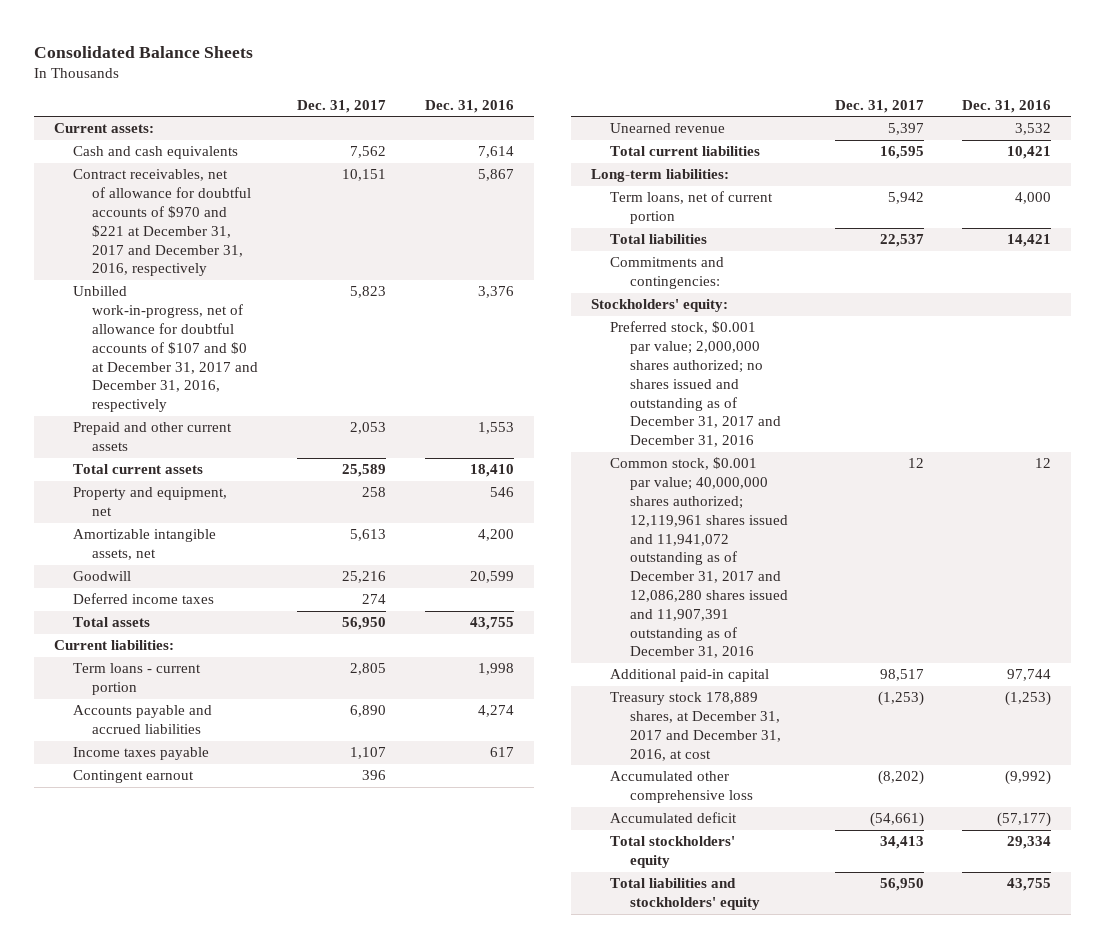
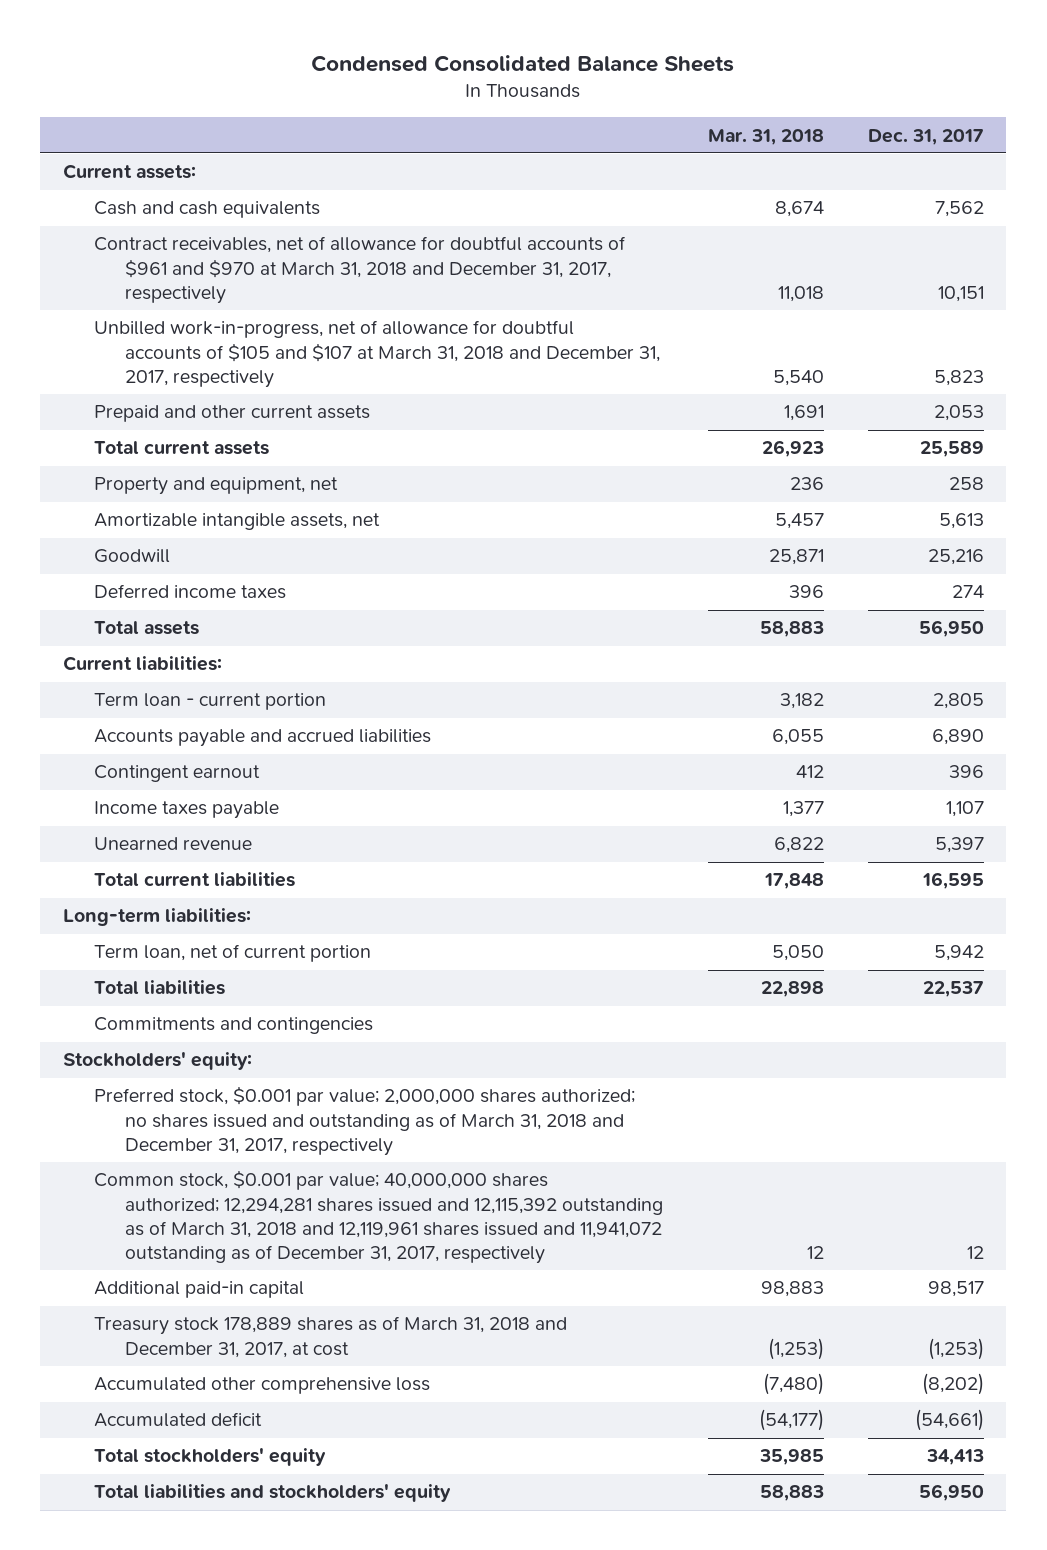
[34,45,254,58] Consolidated Balance Sheets -> [311,54,735,72] Condensed Consolidated Balance Sheets
[425,99,515,113] Dec. 31, 2016 -> none
none -> [707,128,824,145] Mar. 31, 2018
[73,169,252,277] Contract receivables, net of allowance for doubtful accounts of $970 and $221 at December 31, 2017 and December 31, 2016, respectively -> [93,236,626,304] Contract receivables, net of allowance for doubtful accounts of $961 and $970 at March 31, 2018 and December 31, 2017, respectively
[73,286,259,413] Unbilled work-in-progress, net of allowance for doubtful accounts of $107 and $0 at December 31, 2017 and December 31, 2016, respectively -> [93,320,661,388] Unbilled work-in-progress, net of allowance for doubtful accounts of $105 and $107 at March 31, 2018 and December 31, 2017, respectively
[73,663,202,696] Term loans - current portion -> [93,693,326,711] Term loan - current portion
[73,747,210,761] Income taxes payable -> [93,801,279,820] Income taxes payable
[610,191,774,225] Term loans, net of current portion -> [93,944,371,963] Term loan, net of current portion
[610,257,725,290] Commitments and contingencies: -> [93,1017,373,1035] Commitments and contingencies
[610,321,781,448] Preferred stock, $0.001 par value; 2,000,000 shares authorized; no shares issued and outstanding as of December 31, 2017 and December 31, 2016 -> [93,1086,635,1156] Preferred stock, $0.001 par value; 2,000,000 shares authorized; no shares issued and outstanding as of March 31, 2018 and December 31, 2017, respectively
[610,457,788,659] Common stock, $0.001 par value; 40,000,000 shares authorized; 12,119,961 shares issued and 11,941,072 outstanding as of December 31, 2017 and 12,086,280 shares issued and 11,907,391 outstanding as of December 31, 2016 -> [93,1170,664,1264] Common stock, $0.001 par value; 40,000,000 shares authorized; 12,294,281 shares issued and 12,115,392 outstanding as of March 31, 2018 and 12,119,961 shares issued and 11,941,072 outstanding as of December 31, 2017, respectively
[610,692,781,761] Treasury stock 178,889 shares, at December 31, 2017 and December 31, 2016, at cost -> [93,1316,567,1358] Treasury stock 178,889 shares as of March 31, 2018 and December 31, 2017, at cost

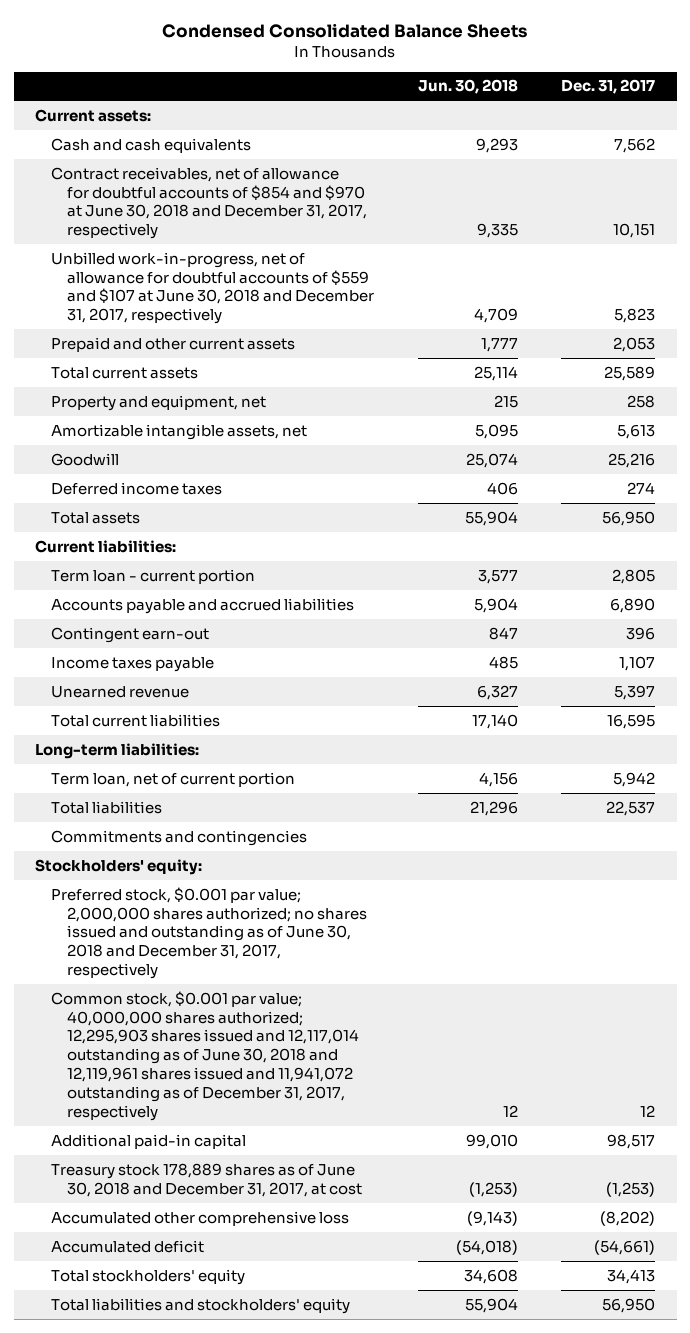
[707,128,824,145] Mar. 31, 2018 -> none
none -> [417,79,518,95] Jun. 30, 2018
[93,236,626,304] Contract receivables, net of allowance for doubtful accounts of $961 and $970 at March 31, 2018 and December 31, 2017, respectively -> [51,166,368,240] Contract receivables, net of allowance for doubtful accounts of $854 and $970 at June 30, 2018 and December 31, 2017, respectively
[93,320,661,388] Unbilled work-in-progress, net of allowance for doubtful accounts of $105 and $107 at March 31, 2018 and December 31, 2017, respectively -> [51,251,375,325] Unbilled work-in-progress, net of allowance for doubtful accounts of $559 and $107 at June 30, 2018 and December 31, 2017, respectively
[93,765,260,783] Contingent earnout -> [51,626,210,643] Contingent earn-out
[93,1086,635,1156] Preferred stock, $0.001 par value; 2,000,000 shares authorized; no shares issued and outstanding as of March 31, 2018 and December 31, 2017, respectively -> [51,886,368,980] Preferred stock, $0.001 par value; 2,000,000 shares authorized; no shares issued and outstanding as of June 30, 2018 and December 31, 2017, respectively
[93,1170,664,1264] Common stock, $0.001 par value; 40,000,000 shares authorized; 12,294,281 shares issued and 12,115,392 outstanding as of March 31, 2018 and 12,119,961 shares issued and 11,941,072 outstanding as of December 31, 2017, respectively -> [51,990,360,1121] Common stock, $0.001 par value; 40,000,000 shares authorized; 12,295,903 shares issued and 12,117,014 outstanding as of June 30, 2018 and 12,119,961 shares issued and 11,941,072 outstanding as of December 31, 2017, respectively
[93,1316,567,1358] Treasury stock 178,889 shares as of March 31, 2018 and December 31, 2017, at cost -> [51,1162,363,1197] Treasury stock 178,889 shares as of June 30, 2018 and December 31, 2017, at cost

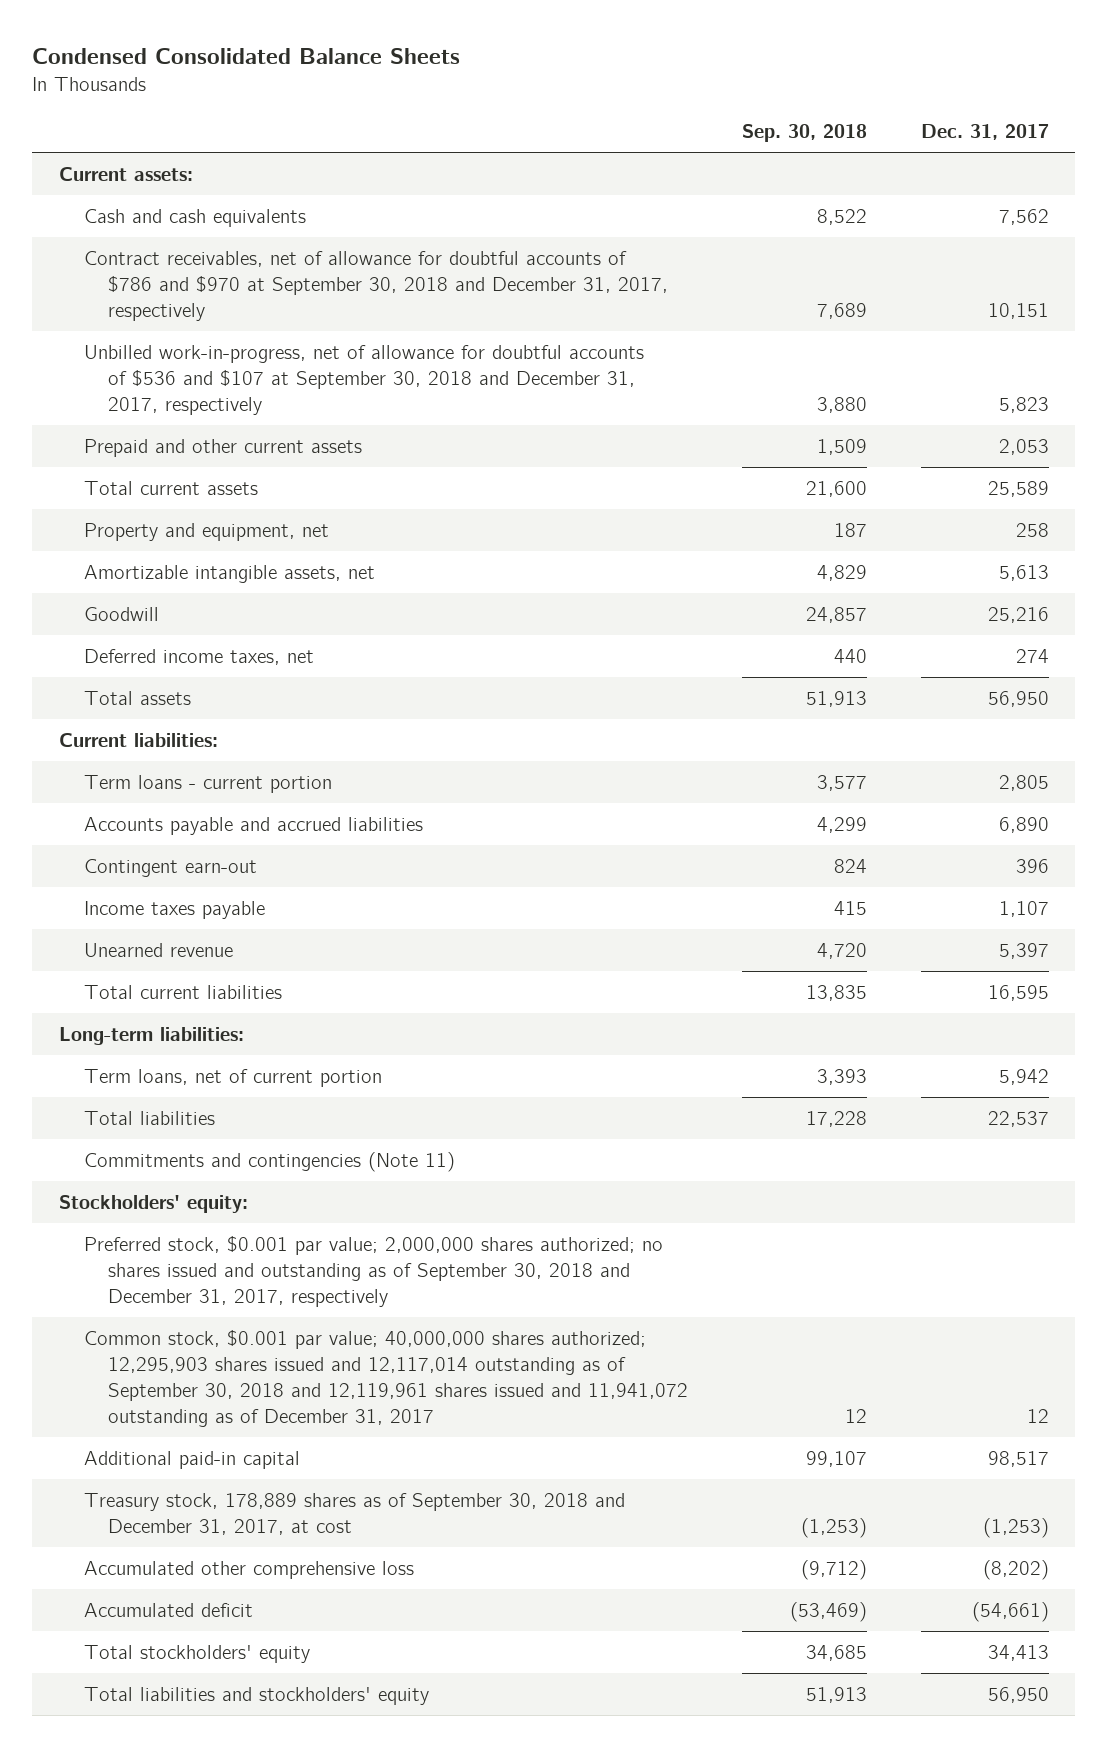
[417,79,518,95] Jun. 30, 2018 -> none
none -> [741,124,867,143] Sep. 30, 2018
[51,166,368,240] Contract receivables, net of allowance for doubtful accounts of $854 and $970 at June 30, 2018 and December 31, 2017, respectively -> [83,250,669,321] Contract receivables, net of allowance for doubtful accounts of $786 and $970 at September 30, 2018 and December 31, 2017, respectively
[51,251,375,325] Unbilled work-in-progress, net of allowance for doubtful accounts of $559 and $107 at June 30, 2018 and December 31, 2017, respectively -> [83,344,644,415] Unbilled work-in-progress, net of allowance for doubtful accounts of $536 and $107 at September 30, 2018 and December 31, 2017, respectively
[51,481,223,495] Deferred income taxes -> [83,648,314,665] Deferred income taxes, net
[51,568,256,584] Term loan - current portion -> [83,774,332,793] Term loans - current portion
[51,771,296,787] Term loan, net of current portion -> [83,1068,382,1087] Term loans, net of current portion
[51,829,308,846] Commitments and contingencies -> [83,1151,455,1172] Commitments and contingencies (Note 11)
[51,886,368,980] Preferred stock, $0.001 par value; 2,000,000 shares authorized; no shares issued and outstanding as of June 30, 2018 and December 31, 2017, respectively -> [83,1235,663,1307] Preferred stock, $0.001 par value; 2,000,000 shares authorized; no shares issued and outstanding as of September 30, 2018 and December 31, 2017, respectively
[51,990,360,1121] Common stock, $0.001 par value; 40,000,000 shares authorized; 12,295,903 shares issued and 12,117,014 outstanding as of June 30, 2018 and 12,119,961 shares issued and 11,941,072 outstanding as of December 31, 2017, respectively -> [83,1329,689,1427] Common stock, $0.001 par value; 40,000,000 shares authorized; 12,295,903 shares issued and 12,117,014 outstanding as of September 30, 2018 and 12,119,961 shares issued and 11,941,072 outstanding as of December 31, 2017
[51,1162,363,1197] Treasury stock 178,889 shares as of June 30, 2018 and December 31, 2017, at cost -> [83,1492,625,1535] Treasury stock, 178,889 shares as of September 30, 2018 and December 31, 2017, at cost

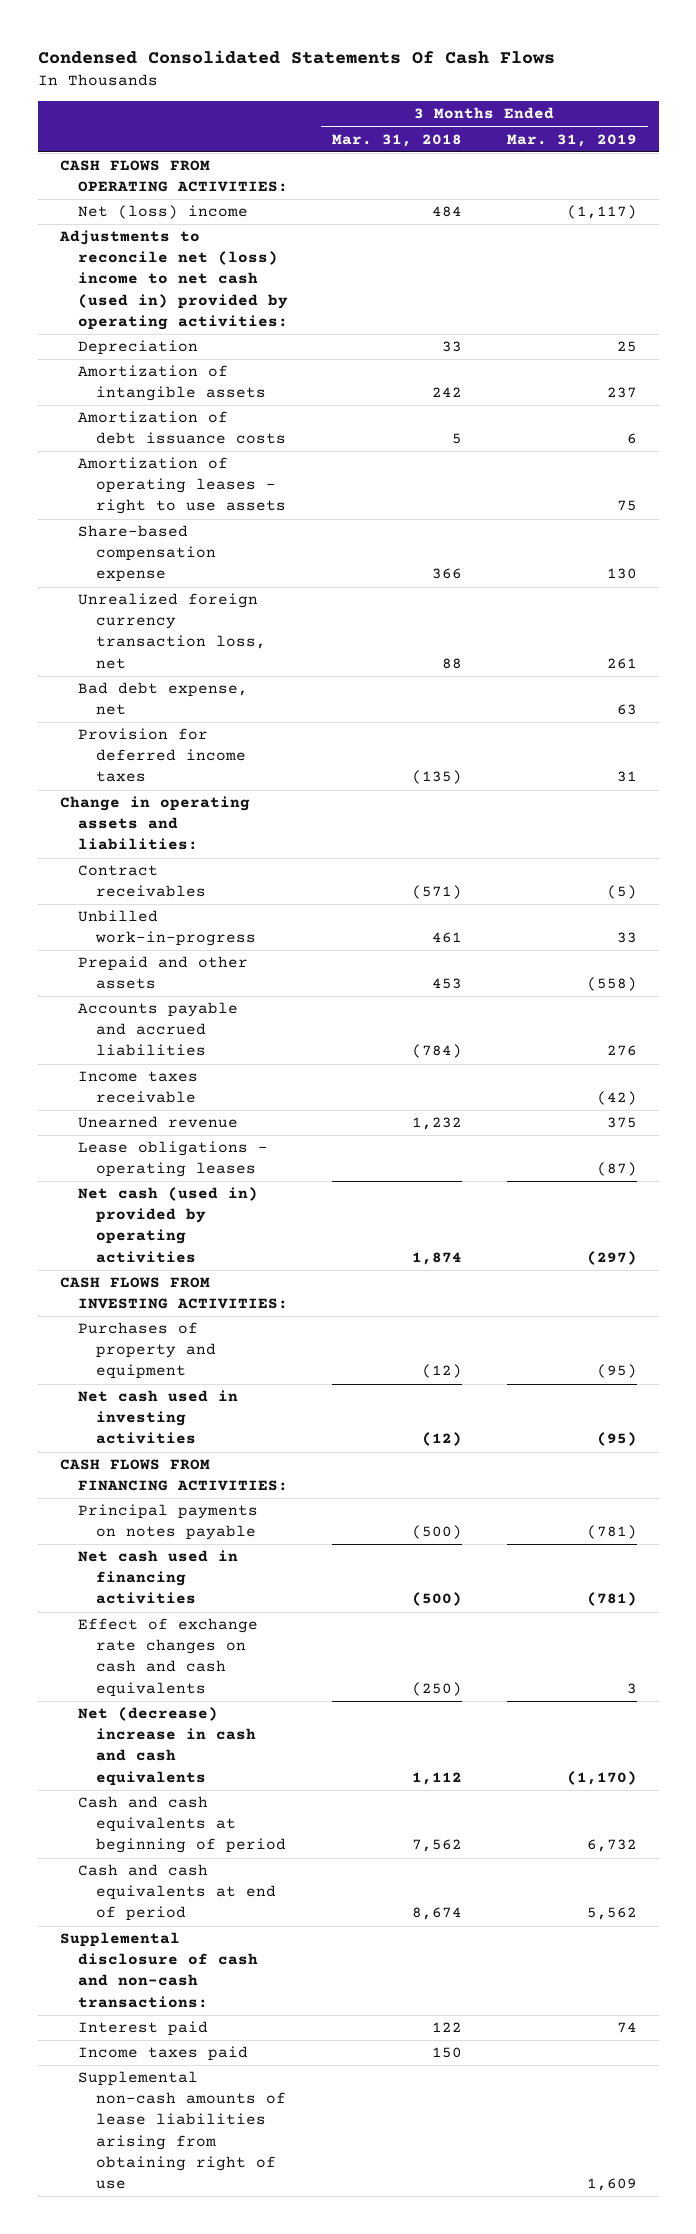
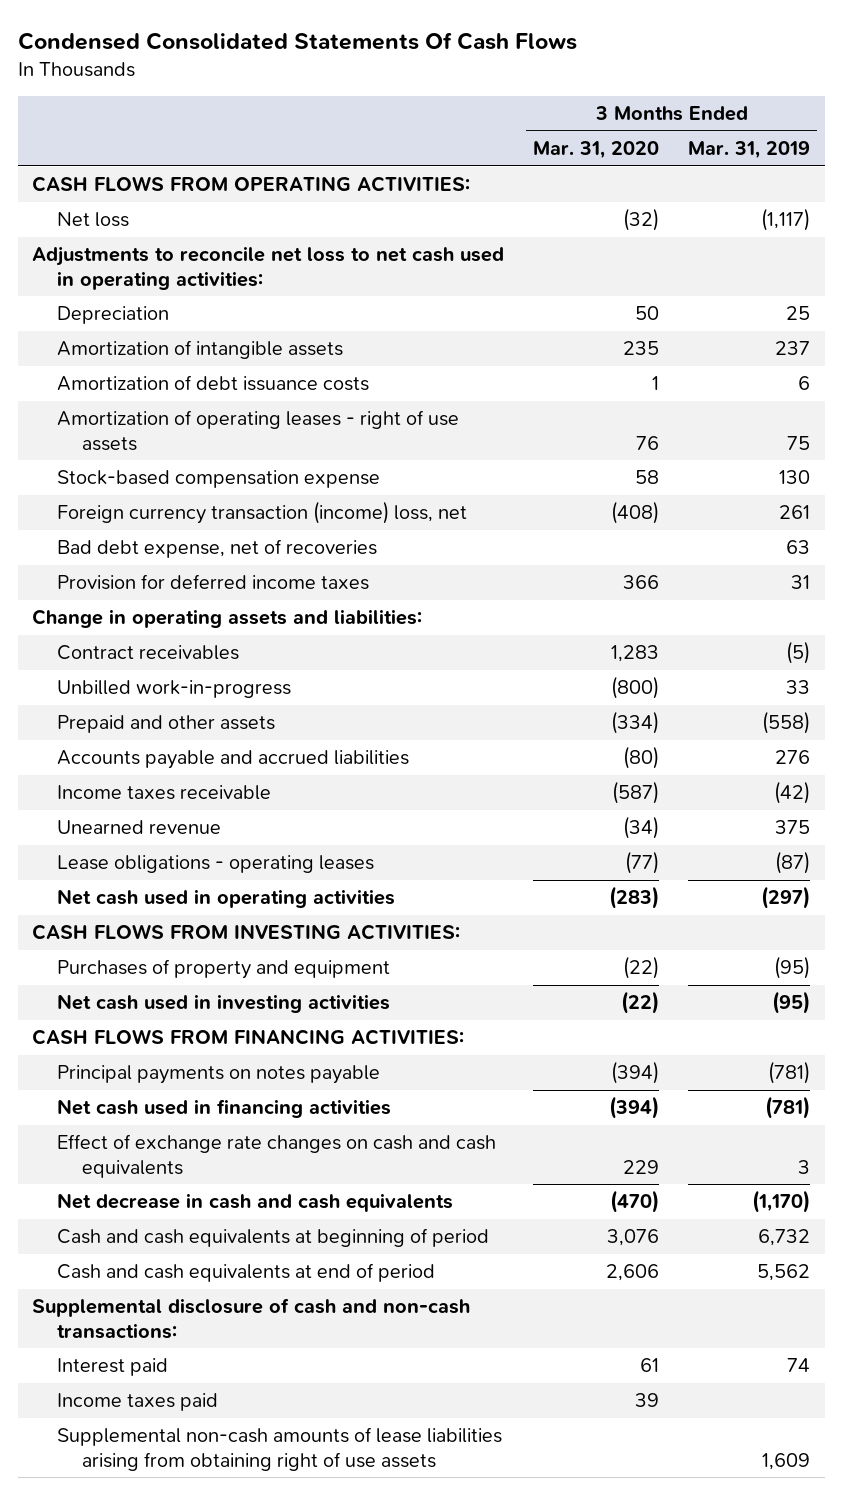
[332,133,463,147] Mar. 31, 2018 -> none
none -> [533,141,660,160] Mar. 31, 2020
[77,205,248,220] Net (loss) income -> [56,212,129,228] Net loss
[58,230,288,330] Adjustments to reconcile net (loss) income to net cash (used in) provided by operating activities: -> [32,246,505,290] Adjustments to reconcile net loss to net cash used in operating activities:
[77,457,286,515] Amortization of operating leases - right to use assets -> [56,410,459,451] Amortization of operating leases - right of use assets
[77,525,216,583] Share-based compensation expense -> [56,470,380,489] Stock-based compensation expense
[77,593,266,669] Unrealized foreign currency transaction loss, net -> [56,501,467,525] Foreign currency transaction (income) loss, net
[77,682,248,716] Bad debt expense, net -> [56,539,377,559] Bad debt expense, net of recoveries
[77,1187,258,1263] Net cash (used in) provided by operating activities -> [56,889,395,909] Net cash used in operating activities
[77,1707,256,1786] Net (decrease) increase in cash and cash equivalents -> [56,1193,453,1213] Net decrease in cash and cash equivalents
[77,2071,286,2189] Supplemental non-cash amounts of lease liabilities arising from obtaining right of use -> [56,1427,502,1471] Supplemental non-cash amounts of lease liabilities arising from obtaining right of use assets

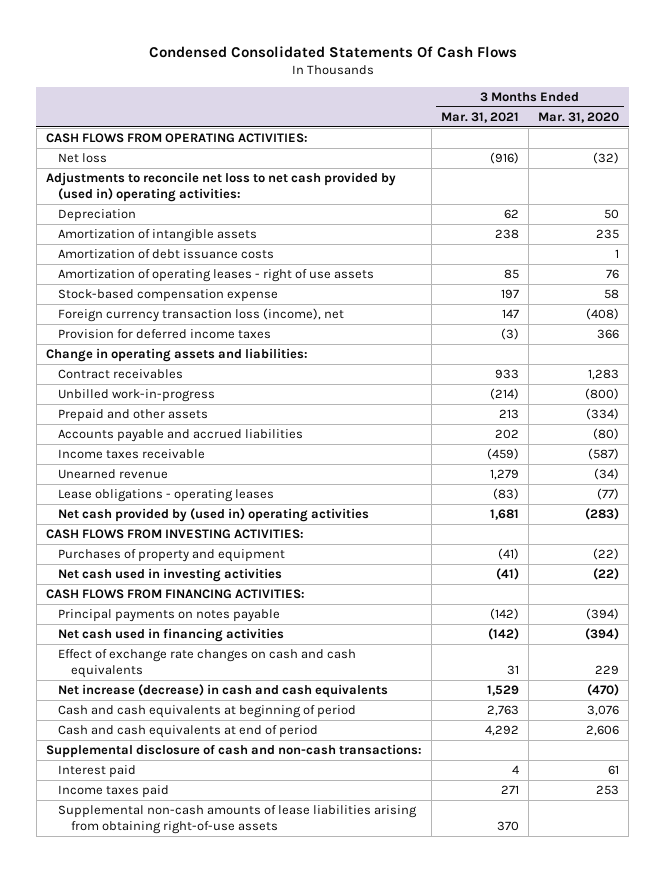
[688,141,811,160] Mar. 31, 2019 -> none
none -> [441,111,520,123] Mar. 31, 2021
[32,246,505,290] Adjustments to reconcile net loss to net cash used in operating activities: -> [45,171,396,202] Adjustments to reconcile net loss to net cash provided by (used in) operating activities:
[56,539,377,559] Bad debt expense, net of recoveries -> none
[56,501,467,525] Foreign currency transaction (income) loss, net -> [58,307,345,322] Foreign currency transaction loss (income), net
[56,889,395,909] Net cash used in operating activities -> [58,507,370,522] Net cash provided by (used in) operating activities
[56,1193,453,1213] Net decrease in cash and cash equivalents -> [58,683,389,698] Net increase (decrease) in cash and cash equivalents
[635,1393,660,1408] 39 -> [596,784,620,795] 253
[56,1427,502,1471] Supplemental non-cash amounts of lease liabilities arising from obtaining right of use assets -> [58,804,418,834] Supplemental non-cash amounts of lease liabilities arising from obtaining right-of-use assets

